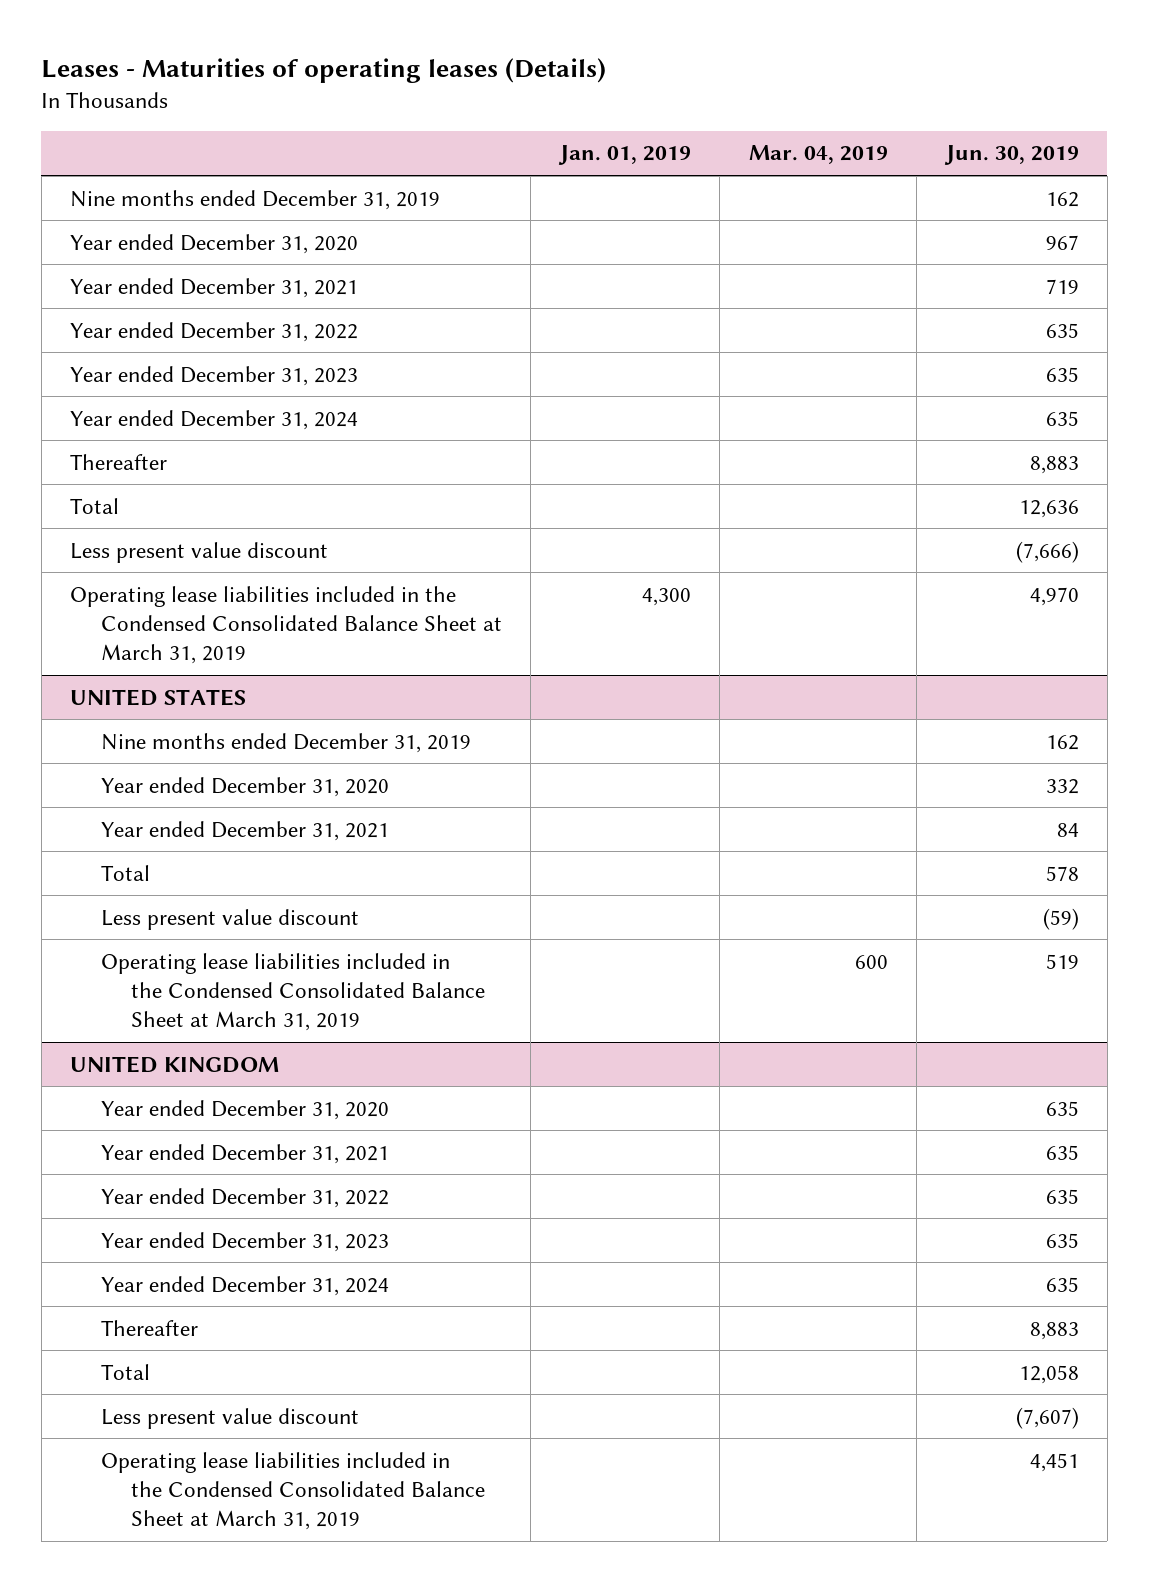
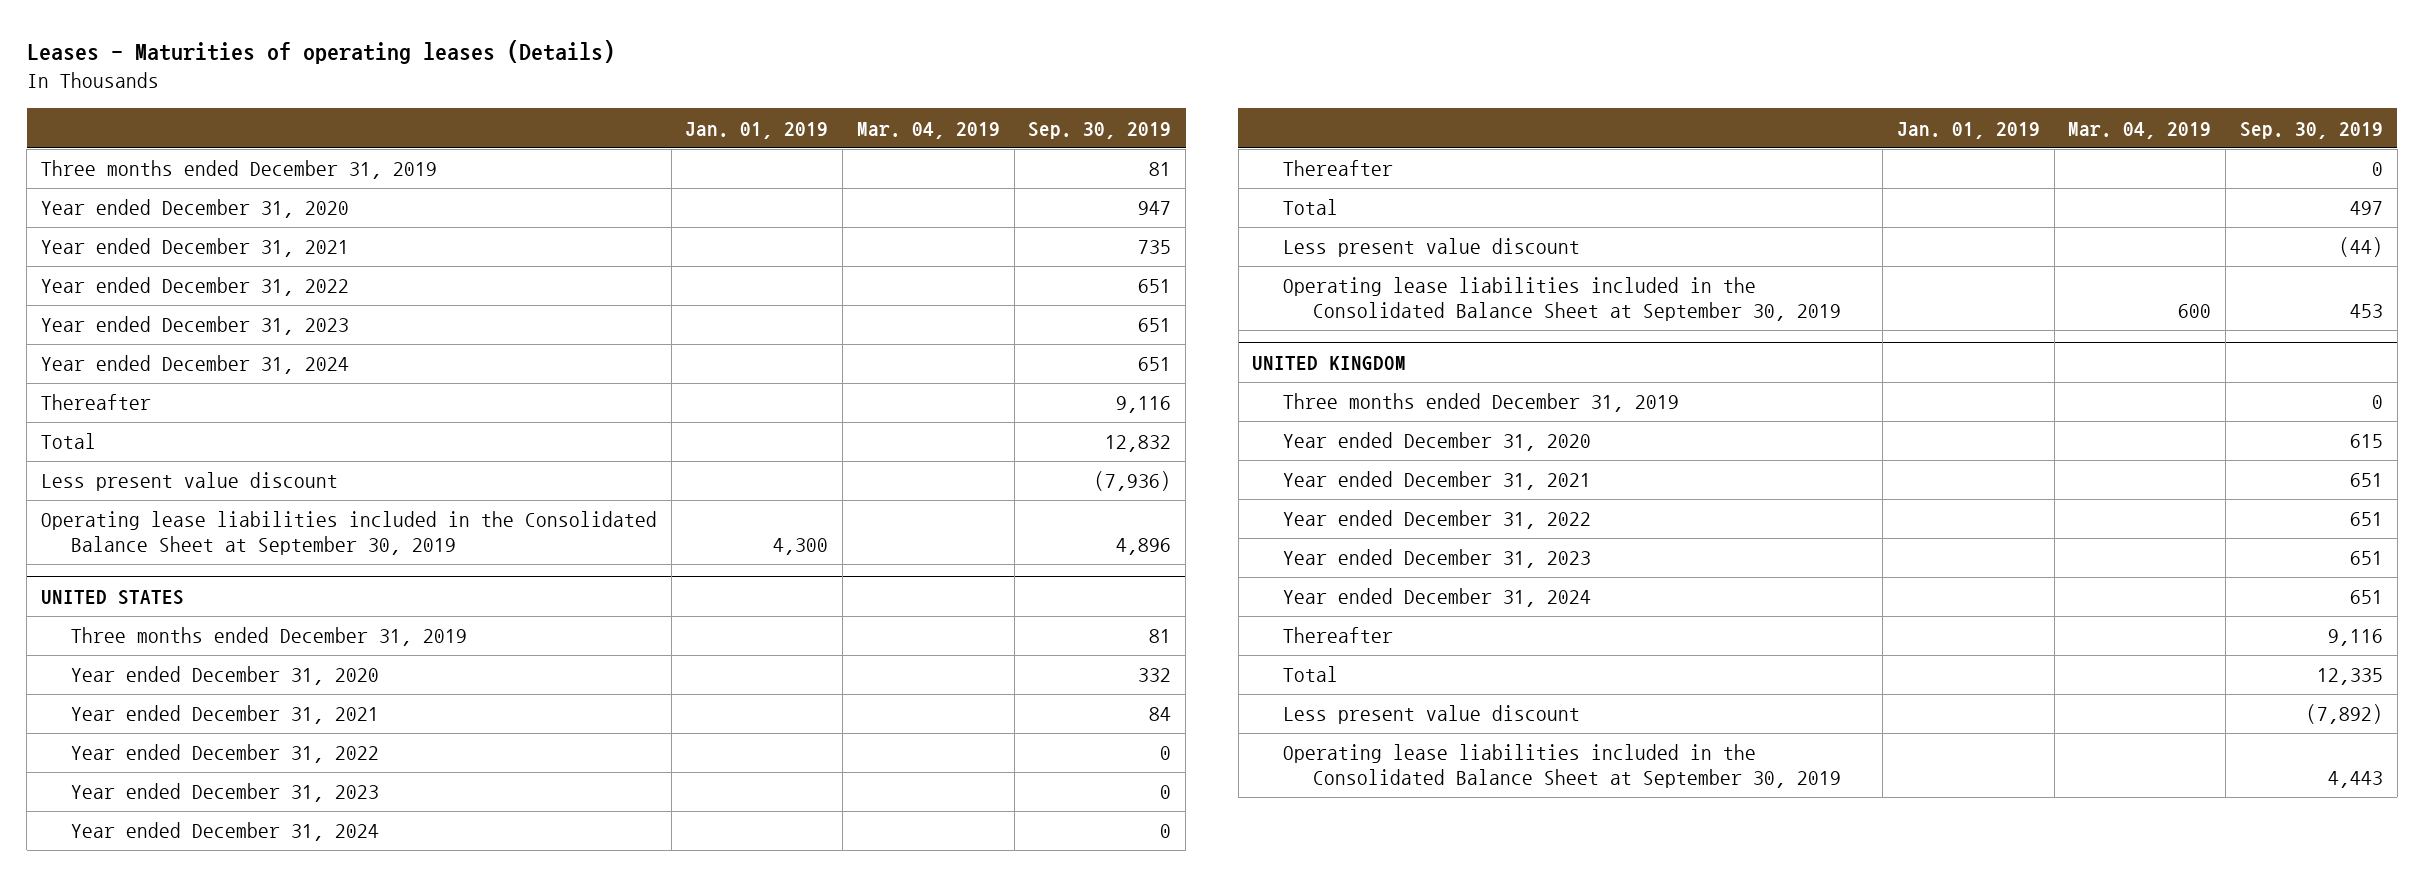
[943,145,1079,166] Jun. 30, 2019 -> none
none -> [1028,121,1172,139] Sep. 30, 2019
[70,189,441,210] Nine months ended December 31, 2019 -> [40,160,437,180] Three months ended December 31, 2019
[70,585,502,664] Operating lease liabilities included in the Condensed Consolidated Balance Sheet at March 31, 2019 -> [40,511,657,555] Operating lease liabilities included in the Consolidated Balance Sheet at September 30, 2019
[100,732,471,753] Nine months ended December 31, 2019 -> [71,627,468,647] Three months ended December 31, 2019
none -> [71,744,380,764] Year ended December 31, 2022
none -> [71,783,380,803] Year ended December 31, 2023
none -> [71,822,380,842] Year ended December 31, 2024
none -> [1282,160,1393,177] Thereafter
[100,952,486,1031] Operating lease liabilities included in the Condensed Consolidated Balance Sheet at March 31, 2019 -> [1282,277,1842,321] Operating lease liabilities included in the Consolidated Balance Sheet at September 30, 2019
none -> [1282,393,1679,413] Three months ended December 31, 2019
[100,1451,486,1530] Operating lease liabilities included in the Condensed Consolidated Balance Sheet at March 31, 2019 -> [1282,744,1842,788] Operating lease liabilities included in the Consolidated Balance Sheet at September 30, 2019

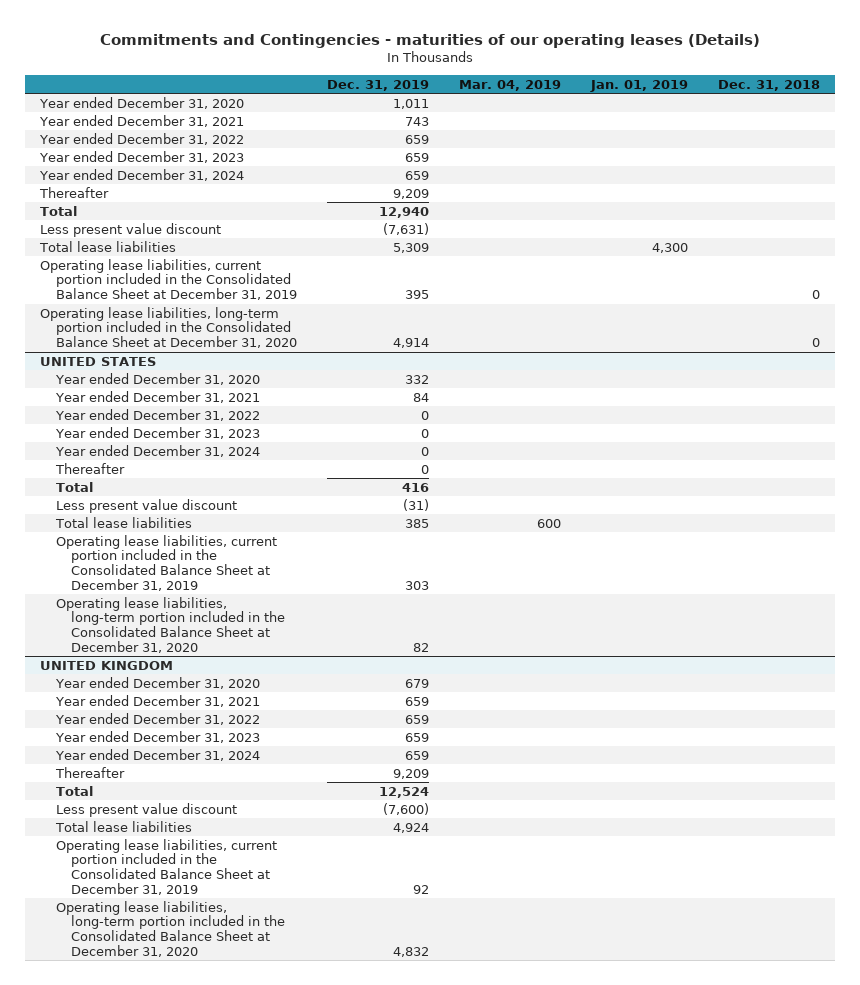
[26,40,615,65] Leases - Maturities of operating leases (Details) -> [99,33,760,48] Commitments and Contingencies - maturities of our operating leases (Details)
[1028,121,1172,139] Sep. 30, 2019 -> none
none -> [326,79,429,91] Dec. 31, 2019
none -> [717,79,820,91] Dec. 31, 2018
[40,160,437,180] Three months ended December 31, 2019 -> none
[40,511,657,555] Operating lease liabilities included in the Consolidated Balance Sheet at September 30, 2019 -> [39,240,177,252] Total lease liabilities
none -> [40,258,297,301] Operating lease liabilities, current portion included in the Consolidated Balance Sheet at December 31, 2019
none -> [40,306,297,349] Operating lease liabilities, long-term portion included in the Consolidated Balance Sheet at December 31, 2020
[71,627,468,647] Three months ended December 31, 2019 -> none
[1282,277,1842,321] Operating lease liabilities included in the Consolidated Balance Sheet at September 30, 2019 -> [54,516,192,528] Total lease liabilities
none -> [55,534,277,591] Operating lease liabilities, current portion included in the Consolidated Balance Sheet at December 31, 2019
none -> [55,596,286,653] Operating lease liabilities, long-term portion included in the Consolidated Balance Sheet at December 31, 2020
[1282,393,1679,413] Three months ended December 31, 2019 -> none
[1282,744,1842,788] Operating lease liabilities included in the Consolidated Balance Sheet at September 30, 2019 -> [54,820,192,832] Total lease liabilities
none -> [55,838,277,895] Operating lease liabilities, current portion included in the Consolidated Balance Sheet at December 31, 2019
none -> [55,900,286,957] Operating lease liabilities, long-term portion included in the Consolidated Balance Sheet at December 31, 2020

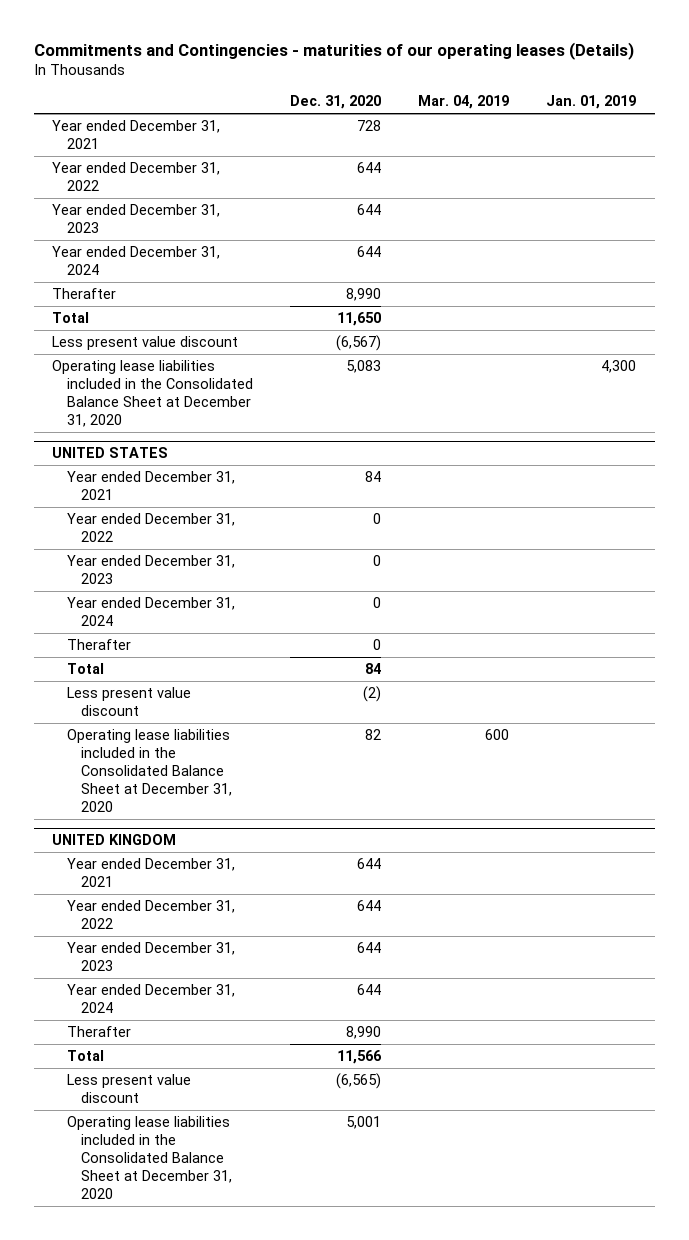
[326,79,429,91] Dec. 31, 2019 -> none
[717,79,820,91] Dec. 31, 2018 -> none
none -> [289,95,381,110] Dec. 31, 2020
[39,96,245,109] Year ended December 31, 2020 -> none
[39,186,110,198] Thereafter -> none
none -> [52,287,117,299] Therafter
[40,258,297,301] Operating lease liabilities, current portion included in the Consolidated Balance Sheet at December 31, 2019 -> none
[40,306,297,349] Operating lease liabilities, long-term portion included in the Consolidated Balance Sheet at December 31, 2020 -> none
[39,240,177,252] Total lease liabilities -> [52,359,253,428] Operating lease liabilities included in the Consolidated Balance Sheet at December 31, 2020
[54,372,260,385] Year ended December 31, 2020 -> none
[54,462,125,474] Thereafter -> none
none -> [66,638,131,650] Therafter
[55,534,277,591] Operating lease liabilities, current portion included in the Consolidated Balance Sheet at December 31, 2019 -> none
[55,596,286,653] Operating lease liabilities, long-term portion included in the Consolidated Balance Sheet at December 31, 2020 -> none
[54,516,192,528] Total lease liabilities -> [66,728,232,813] Operating lease liabilities included in the Consolidated Balance Sheet at December 31, 2020
[54,676,260,689] Year ended December 31, 2020 -> none
[54,766,125,778] Thereafter -> none
none -> [66,1025,131,1037] Therafter
[55,838,277,895] Operating lease liabilities, current portion included in the Consolidated Balance Sheet at December 31, 2019 -> none
[55,900,286,957] Operating lease liabilities, long-term portion included in the Consolidated Balance Sheet at December 31, 2020 -> none
[54,820,192,832] Total lease liabilities -> [66,1115,232,1200] Operating lease liabilities included in the Consolidated Balance Sheet at December 31, 2020

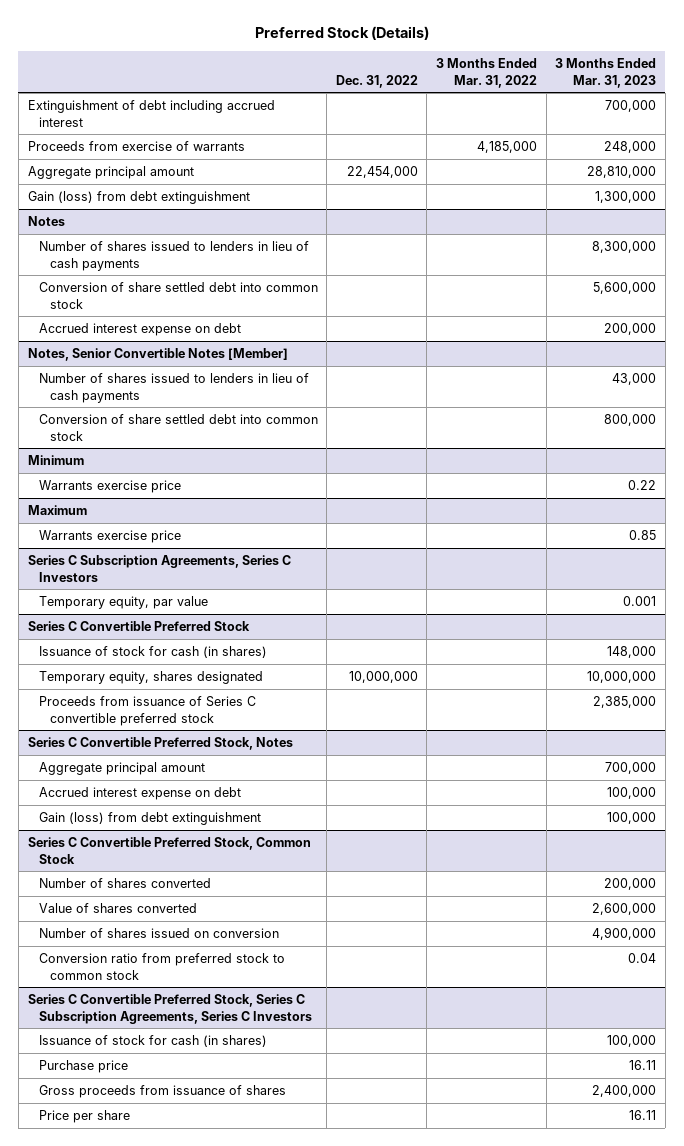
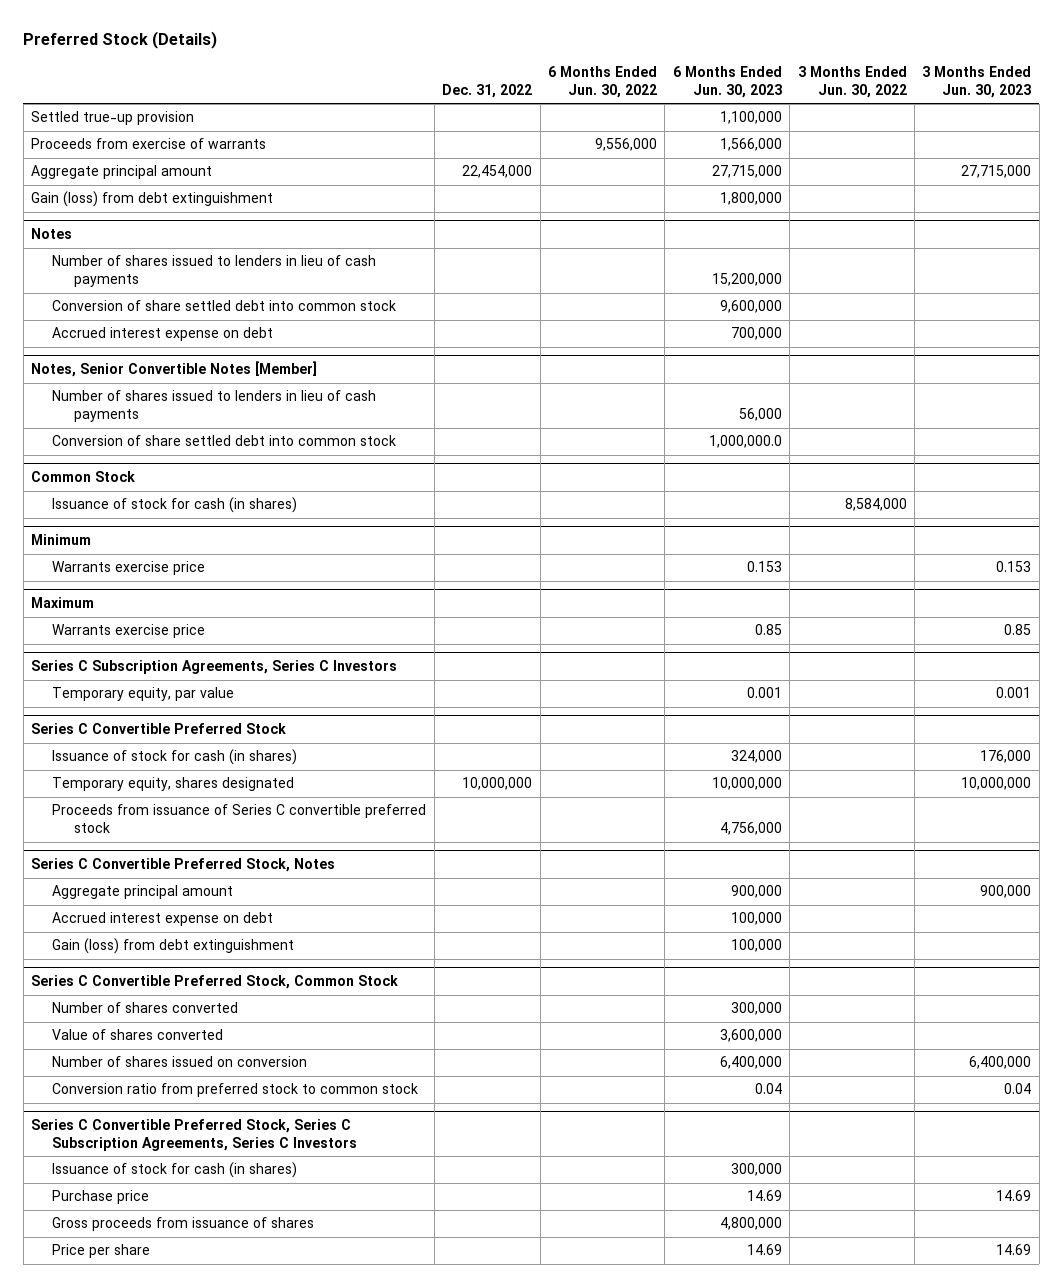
[436,58,538,88] 3 Months Ended Mar. 31, 2022 -> none
[555,58,657,88] 3 Months Ended Mar. 31, 2023 -> none
none -> [547,66,657,98] 6 Months Ended Jun. 30, 2022
none -> [672,66,782,98] 6 Months Ended Jun. 30, 2023
none -> [797,66,907,98] 3 Months Ended Jun. 30, 2022
none -> [922,66,1032,98] 3 Months Ended Jun. 30, 2023
[27,100,275,127] Extinguishment of debt including accrued interest -> [31,111,195,126] Settled true-up provision
none -> [31,471,136,483] Common Stock
none -> [52,497,298,514] Issuance of stock for cash (in shares)

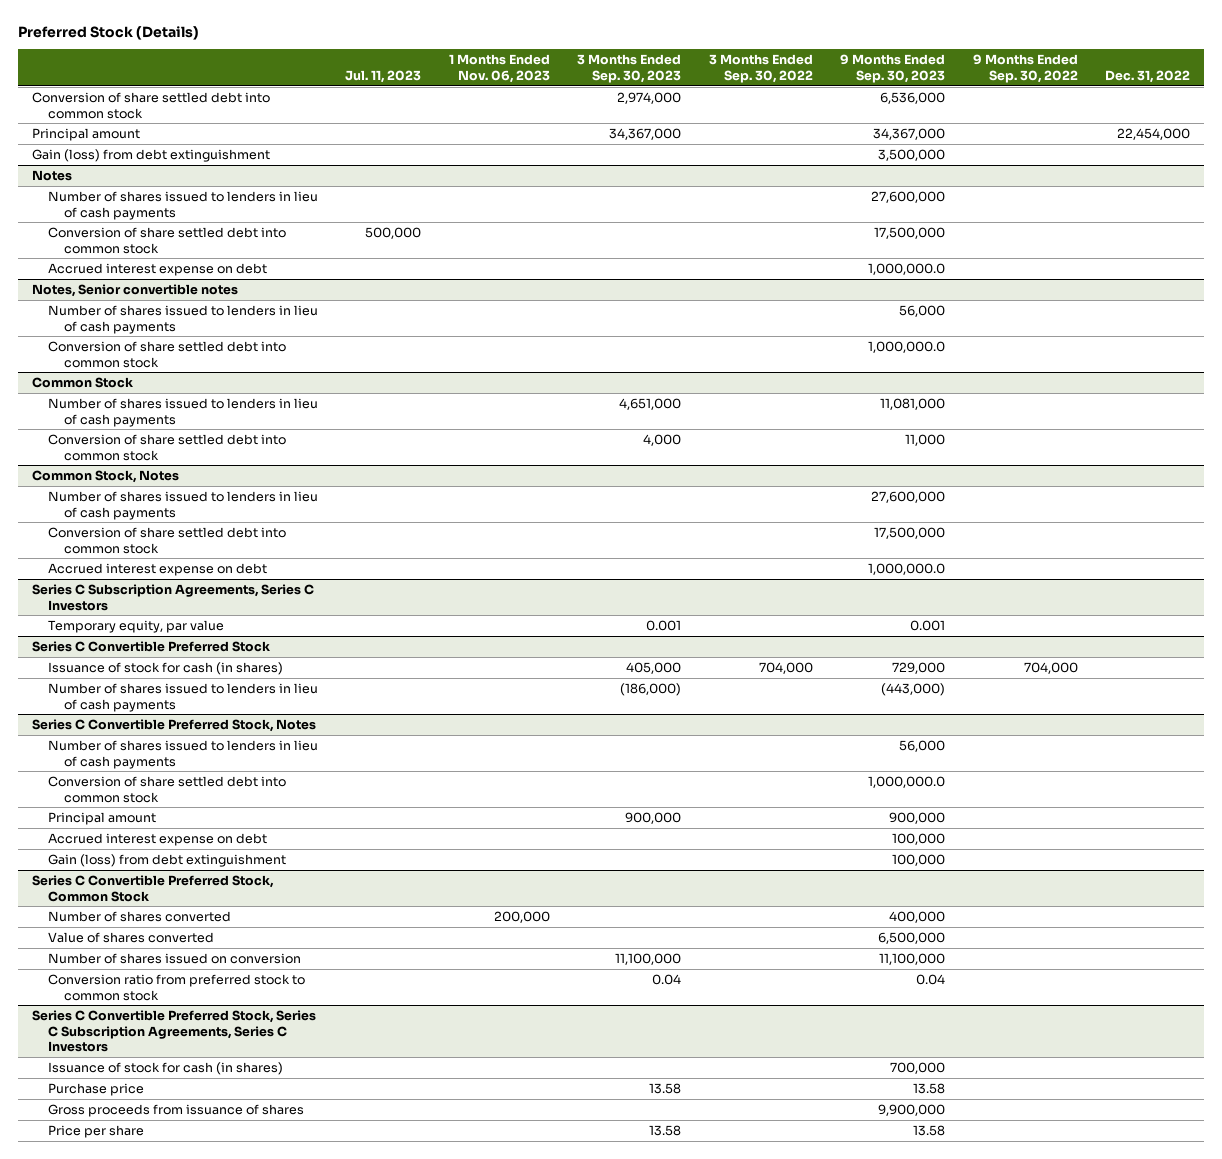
[547,66,657,98] 6 Months Ended Jun. 30, 2022 -> none
[672,66,782,98] 6 Months Ended Jun. 30, 2023 -> none
[797,66,907,98] 3 Months Ended Jun. 30, 2022 -> none
[922,66,1032,98] 3 Months Ended Jun. 30, 2023 -> none
none -> [345,69,422,83] Jul. 11, 2023
none -> [448,54,550,83] 1 Months Ended Nov. 06, 2023
none -> [577,54,682,83] 3 Months Ended Sep. 30, 2023
none -> [708,54,813,83] 3 Months Ended Sep. 30, 2022
none -> [840,54,946,83] 9 Months Ended Sep. 30, 2023
none -> [972,54,1078,83] 9 Months Ended Sep. 30, 2022
[31,111,195,126] Settled true-up provision -> none
[31,138,267,150] Proceeds from exercise of warrants -> none
none -> [31,91,270,119] Conversion of share settled debt into common stock
[31,165,213,180] Aggregate principal amount -> [31,127,140,141] Principal amount
[31,361,318,378] Notes, Senior Convertible Notes [Member] -> [31,283,238,297] Notes, Senior convertible notes
[52,497,298,514] Issuance of stock for cash (in shares) -> none
[31,534,92,546] Minimum -> none
[52,561,206,576] Warrants exercise price -> none
[31,597,95,609] Maximum -> none
[52,624,206,639] Warrants exercise price -> none
none -> [47,397,318,427] Number of shares issued to lenders in lieu of cash payments
none -> [47,433,286,461] Conversion of share settled debt into common stock
none -> [31,469,179,483] Common Stock, Notes
none -> [47,490,318,520] Number of shares issued to lenders in lieu of cash payments
none -> [47,526,286,554] Conversion of share settled debt into common stock
none -> [47,562,267,576] Accrued interest expense on debt
[52,777,295,792] Temporary equity, shares designated -> none
[52,804,427,834] Proceeds from issuance of Series C convertible preferred stock -> none
none -> [47,682,318,712] Number of shares issued to lenders in lieu of cash payments
none -> [47,739,318,769] Number of shares issued to lenders in lieu of cash payments
none -> [47,775,286,803] Conversion of share settled debt into common stock
[52,885,234,900] Aggregate principal amount -> [47,811,156,825] Principal amount

